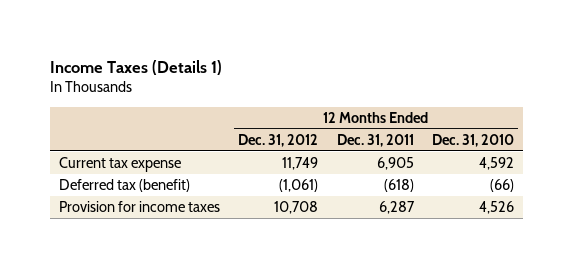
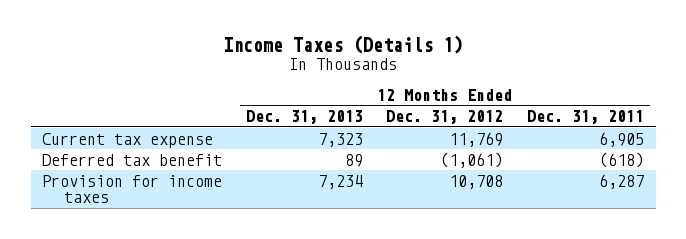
[431,133,514,147] Dec. 31, 2010 -> none
none -> [245,110,363,125] Dec. 31, 2013
[282,157,319,171] 11,749 -> [449,131,504,147] 11,769
[59,179,191,193] Deferred tax (benefit) -> [42,153,223,166] Deferred tax benefit

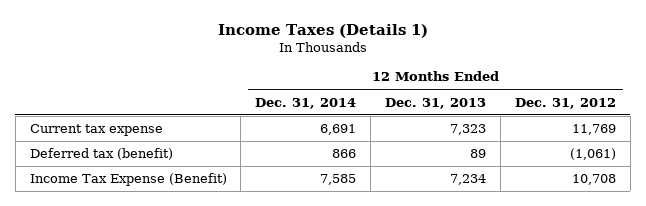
[526,110,644,125] Dec. 31, 2011 -> none
none -> [255,97,357,109] Dec. 31, 2014
[42,153,223,166] Deferred tax benefit -> [29,148,173,161] Deferred tax (benefit)
[42,174,223,204] Provision for income taxes -> [29,173,227,187] Income Tax Expense (Benefit)

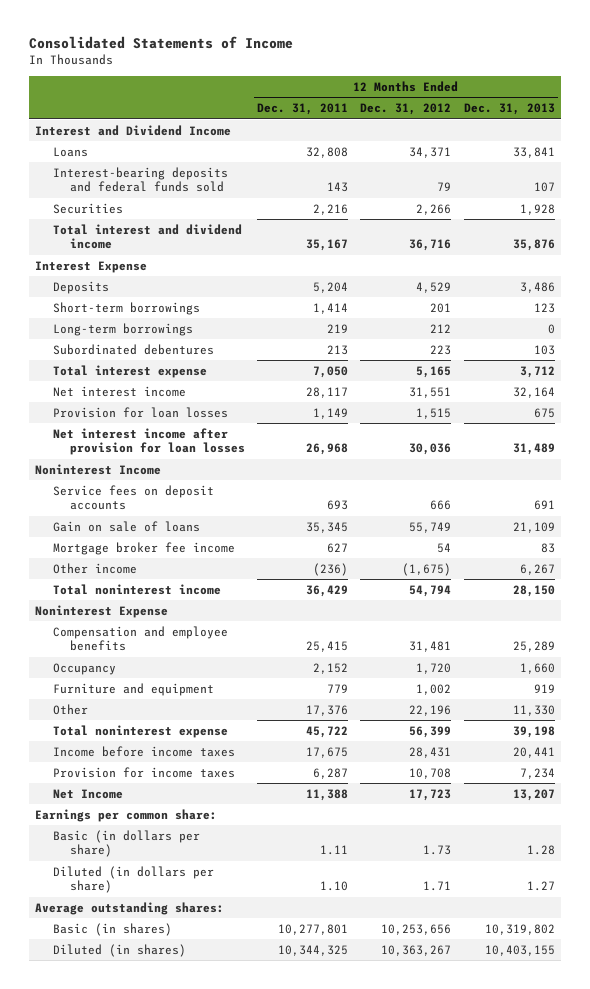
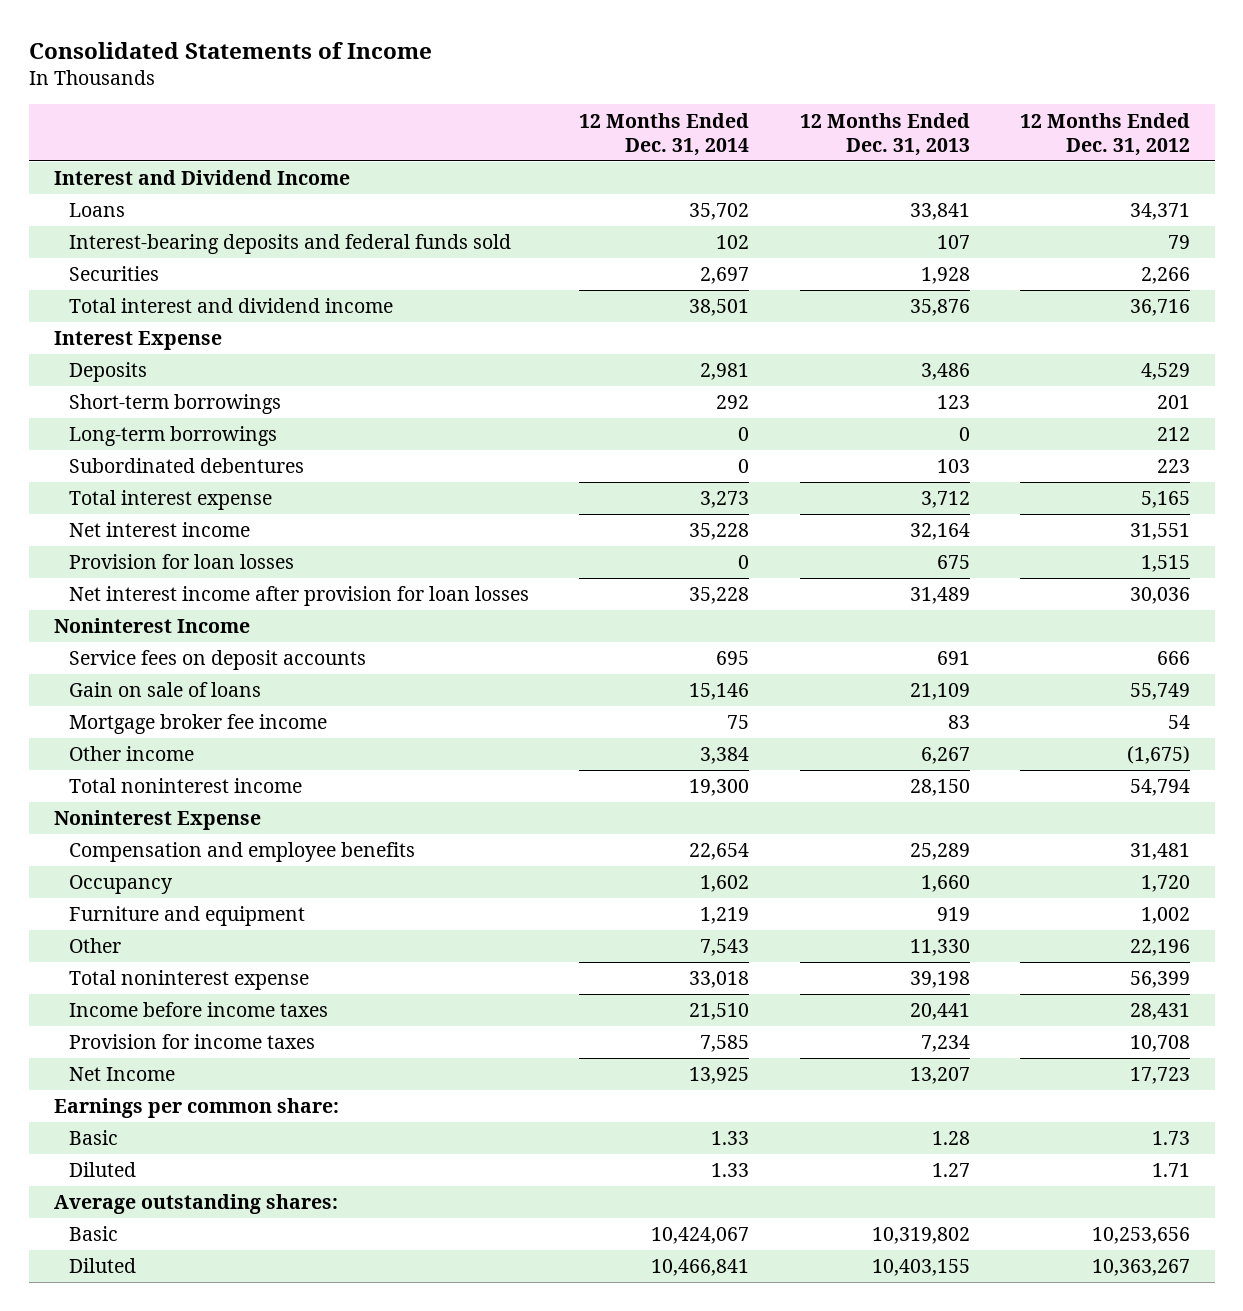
[257,103,349,116] Dec. 31, 2011 -> none
none -> [579,112,750,156] 12 Months Ended Dec. 31, 2014
[52,829,200,858] Basic (in dollars per share) -> [69,1130,119,1146] Basic
[52,865,214,894] Diluted (in dollars per share) -> [69,1162,137,1178] Diluted
[52,922,172,936] Basic (in shares) -> [69,1226,119,1242] Basic
[52,943,186,957] Diluted (in shares) -> [69,1258,137,1274] Diluted

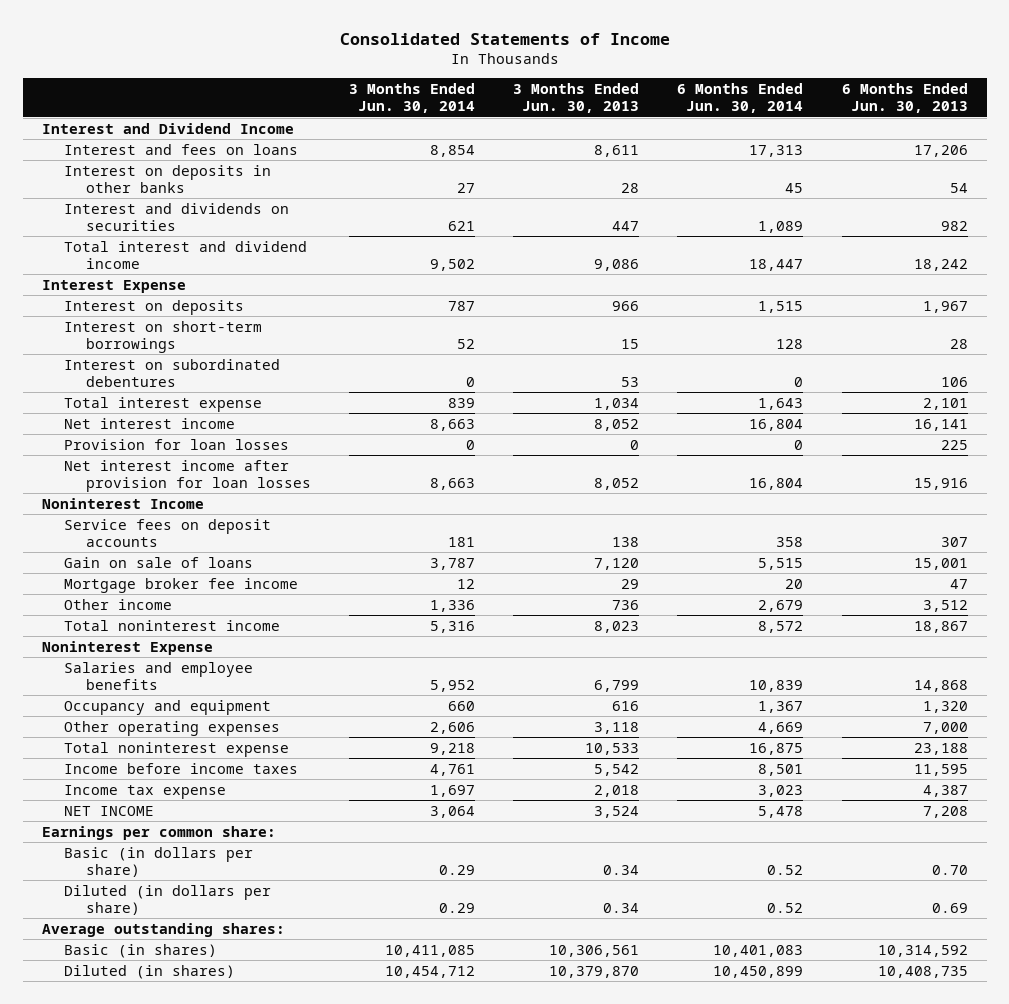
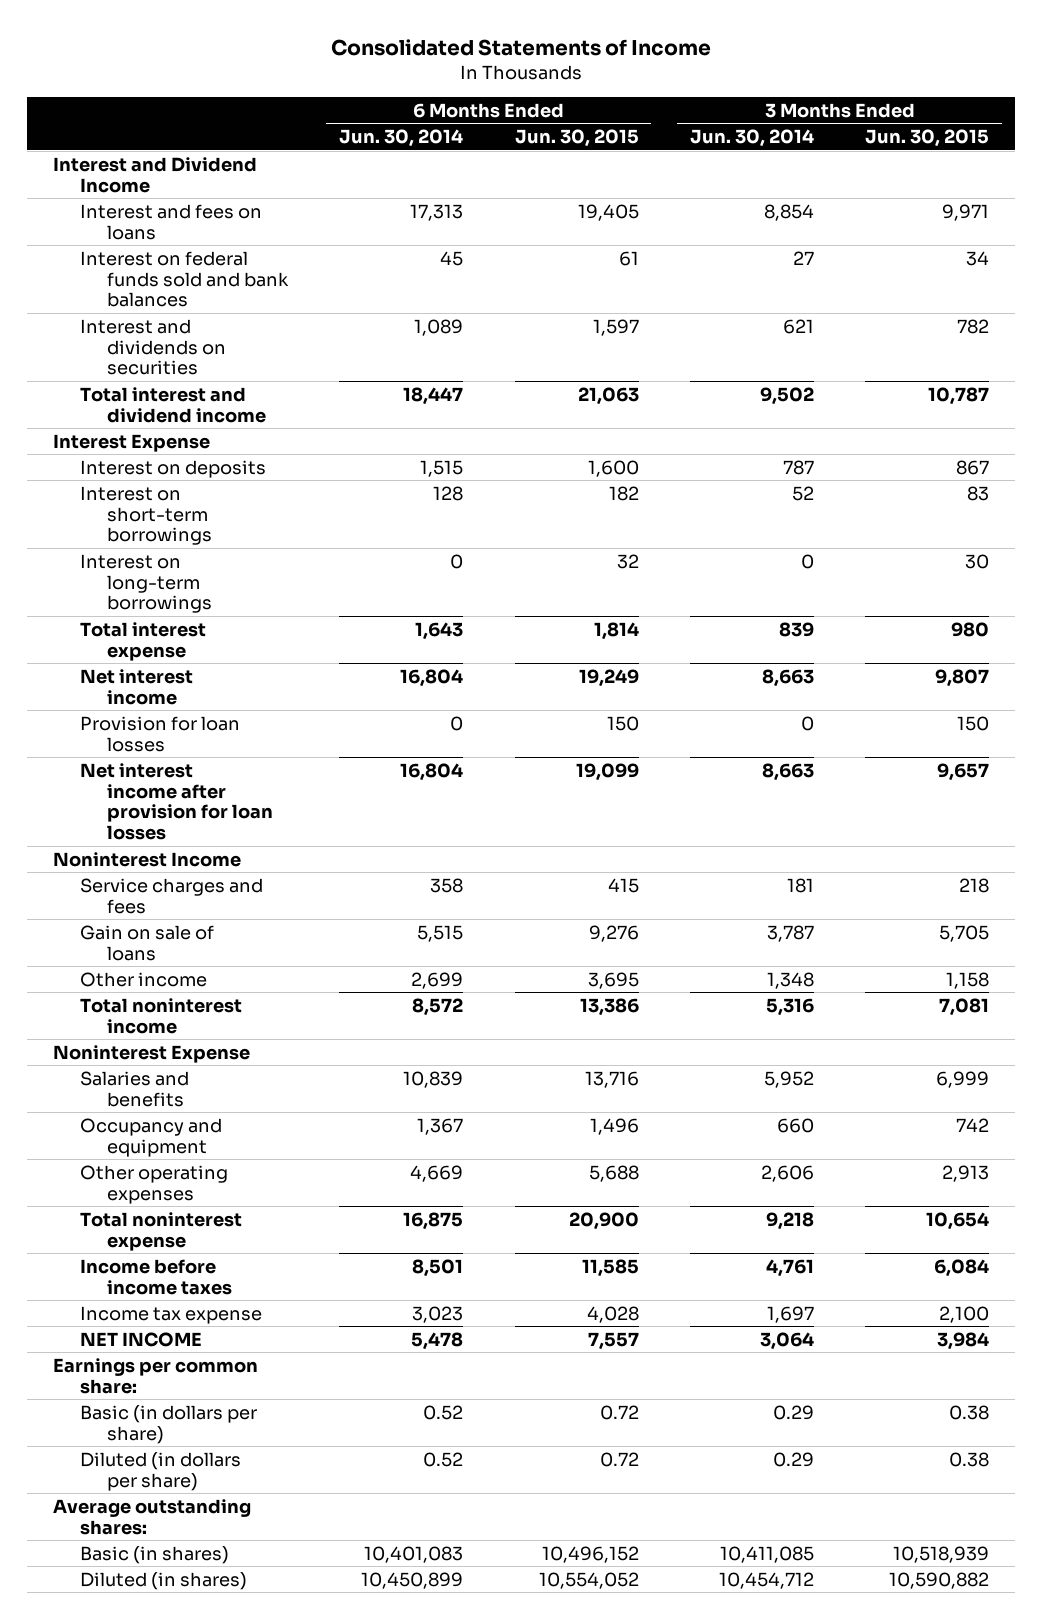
[513,83,640,114] 3 Months Ended Jun. 30, 2013 -> none
[841,83,968,114] 6 Months Ended Jun. 30, 2013 -> none
none -> [514,129,639,148] Jun. 30, 2015
none -> [865,129,990,148] Jun. 30, 2015
[63,164,271,193] Interest on deposits in other banks -> [79,250,289,308] Interest on federal funds sold and bank balances
[63,358,280,387] Interest on subordinated debentures -> none
none -> [79,553,212,614] Interest on long-term borrowings
[63,518,271,547] Service fees on deposit accounts -> [79,877,263,914] Service charges and fees
[63,577,298,593] Mortgage broker fee income -> none
[430,599,476,612] 1,336 -> [766,971,814,989] 1,348
[758,599,804,612] 2,679 -> [411,971,464,989] 2,699
[63,661,253,690] Salaries and employee benefits -> [79,1070,189,1107] Salaries and benefits

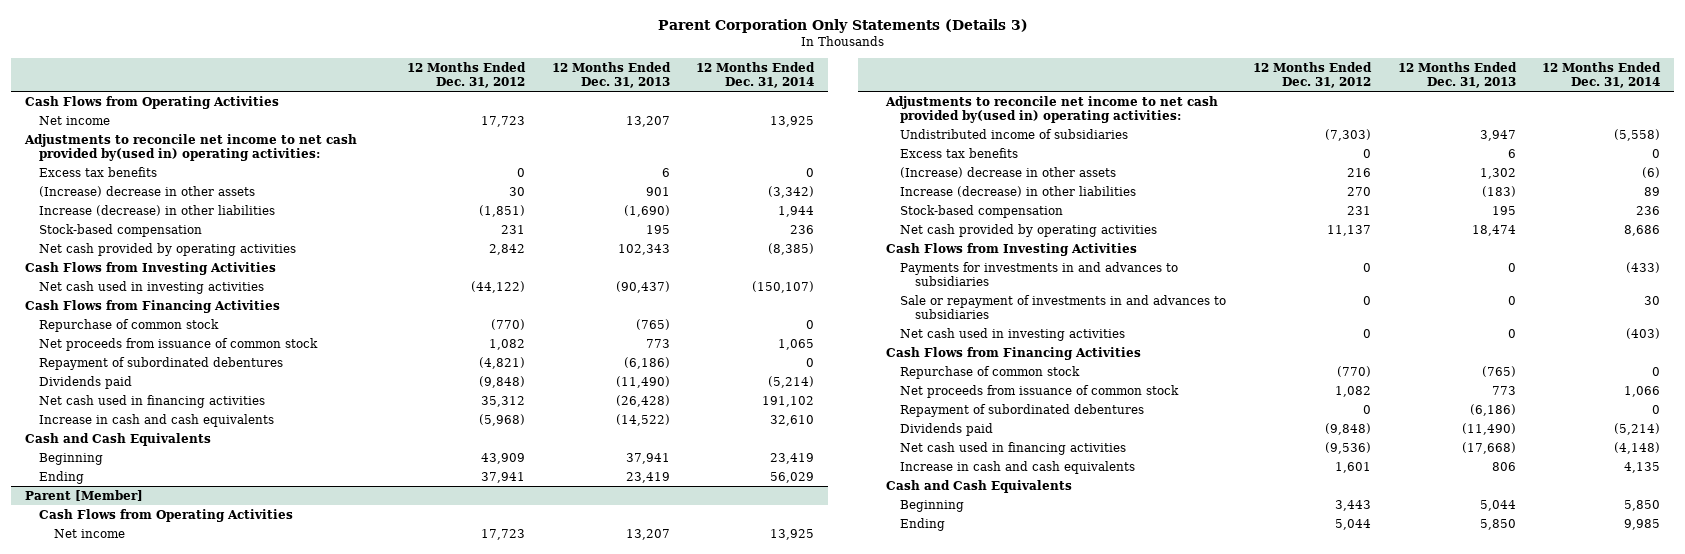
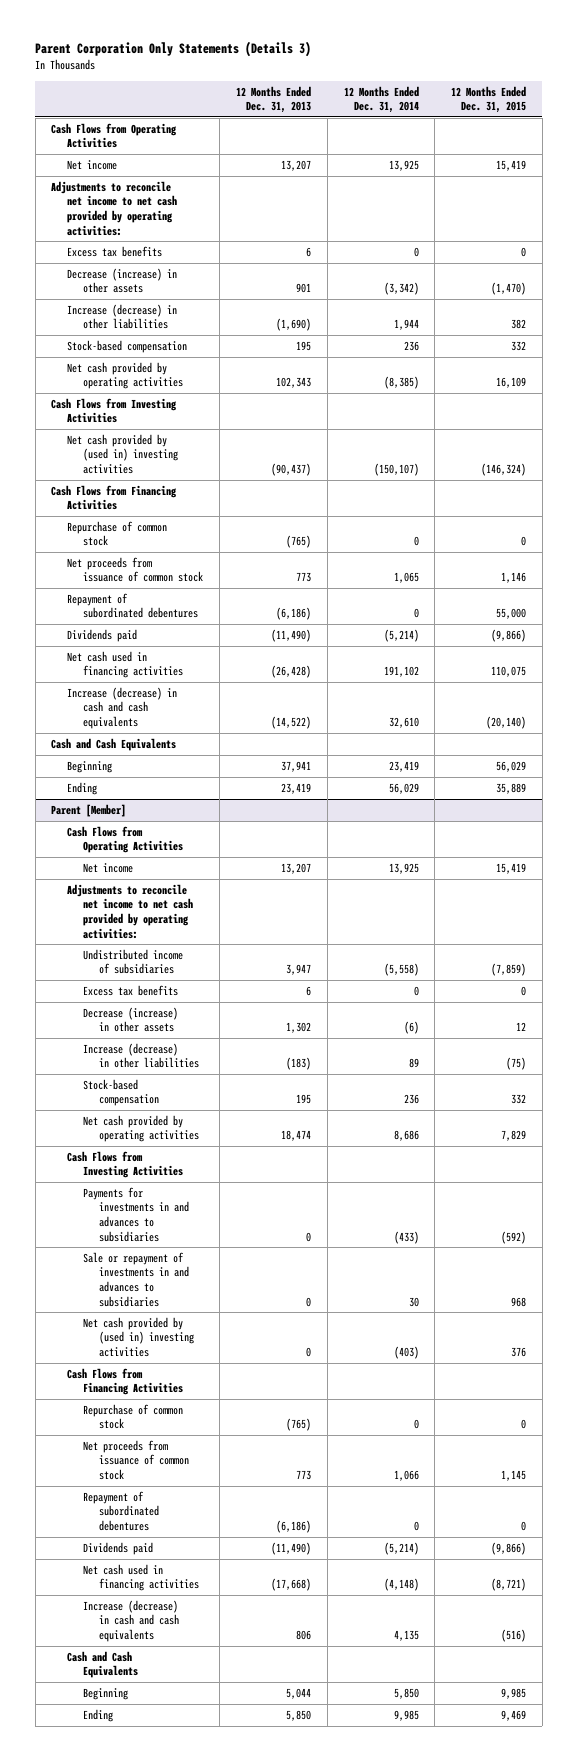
[406,62,526,88] 12 Months Ended Dec. 31, 2012 -> none
none -> [451,85,527,114] 12 Months Ended Dec. 31, 2015
[23,133,357,161] Adjustments to reconcile net income to net cash provided by(used in) operating activities: -> [51,180,178,236] Adjustments to reconcile net income to net cash provided by operating activities:
[39,185,256,197] (Increase) decrease in other assets -> [67,267,178,294] Decrease (increase) in other assets
[39,280,265,294] Net cash used in investing activities -> [67,433,179,475] Net cash provided by (used in) investing activities
[39,413,275,427] Increase in cash and cash equivalents -> [67,686,178,730] Increase (decrease) in cash and cash equivalents
[884,95,1218,123] Adjustments to reconcile net income to net cash provided by(used in) operating activities: -> [67,883,194,939] Adjustments to reconcile net income to net cash provided by operating activities:
[900,166,1117,178] (Increase) decrease in other assets -> [83,1006,179,1033] Decrease (increase) in other assets
[900,327,1126,341] Net cash used in investing activities -> [83,1316,195,1358] Net cash provided by (used in) investing activities
[900,460,1136,474] Increase in cash and cash equivalents -> [83,1599,180,1643] Increase (decrease) in cash and cash equivalents

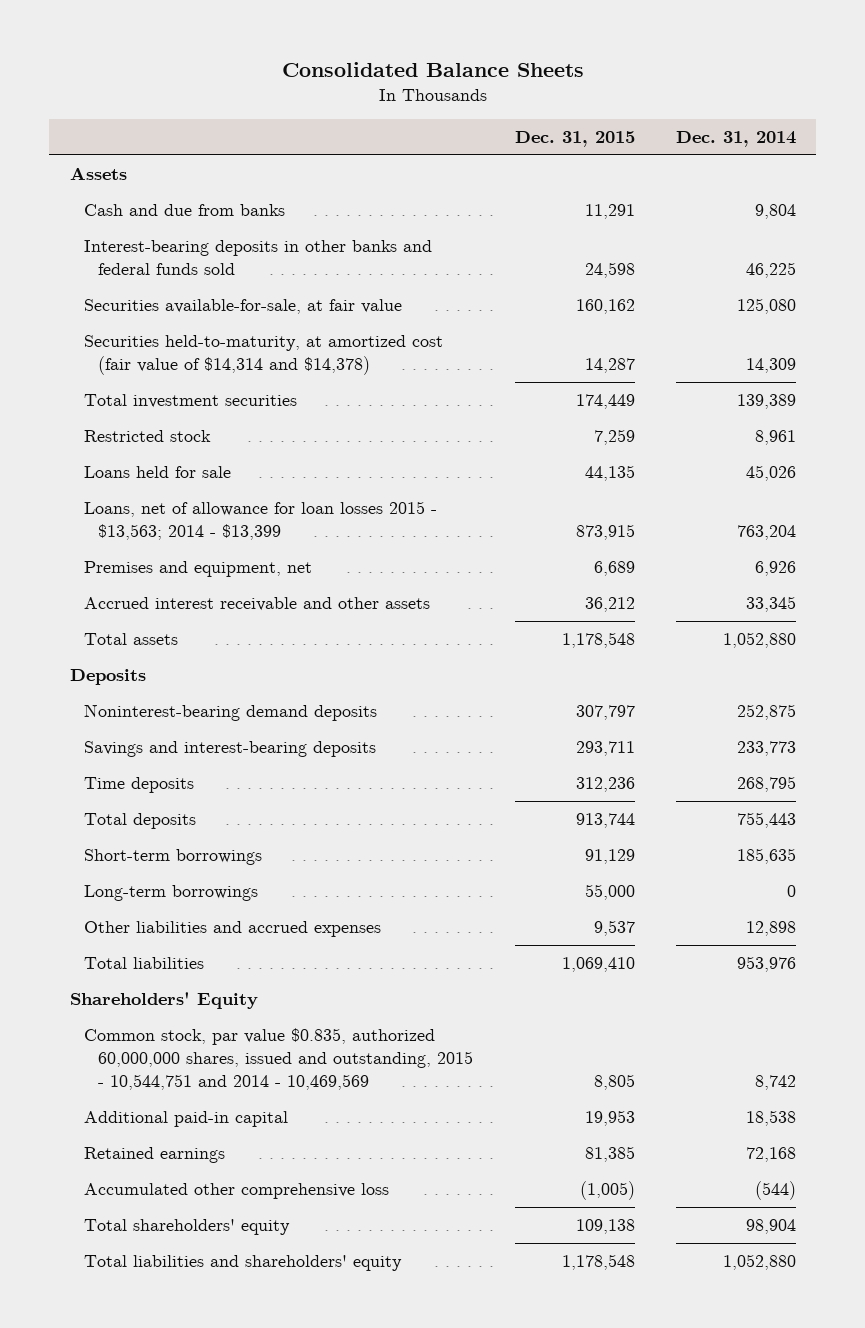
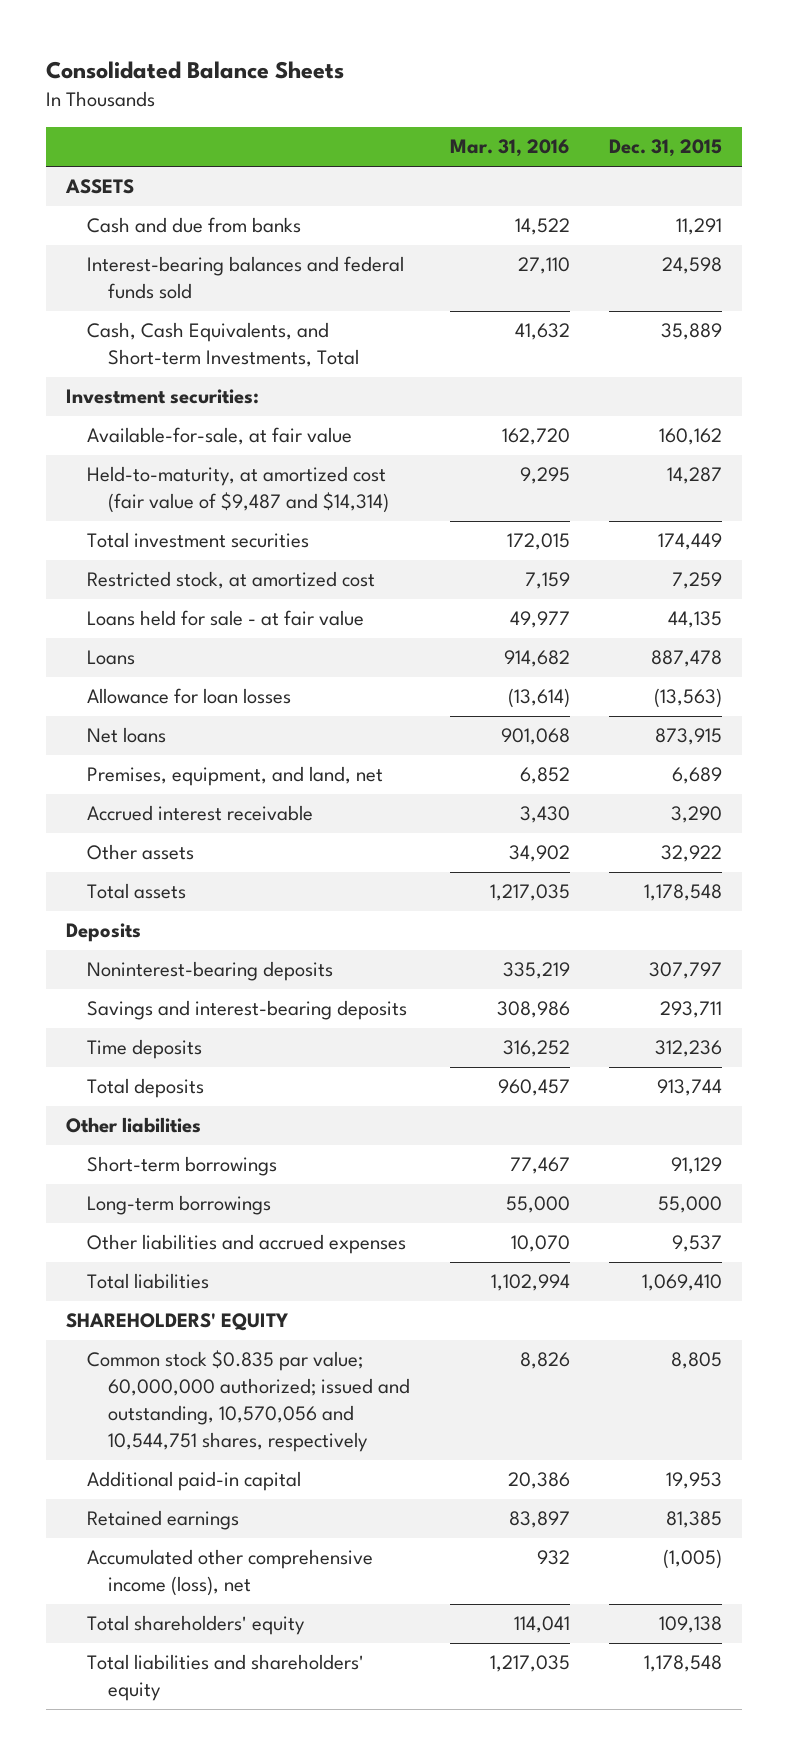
[675,131,796,148] Dec. 31, 2014 -> none
none -> [449,139,570,158] Mar. 31, 2016
[69,167,127,181] Assets -> [65,179,135,195] ASSETS
[84,240,433,276] Interest-bearing deposits in other banks and federal funds sold -> [86,256,404,300] Interest-bearing balances and federal funds sold
none -> [86,322,359,368] Cash, Cash Equivalents, and Short-term Investments, Total
none -> [66,389,260,405] Investment securities:
[84,299,403,315] Securities available-for-sale, at fair value -> [86,427,352,446] Available-for-sale, at fair value
[84,335,444,376] Securities held-to-maturity, at amortized cost (fair value of $14,314 and $14,378) -> [86,466,389,514] Held-to-maturity, at amortized cost (fair value of $9,487 and $14,314)
[84,430,212,443] Restricted stock -> [86,571,375,590] Restricted stock, at amortized cost
[84,466,232,479] Loans held for sale -> [86,610,364,627] Loans held for sale - at fair value
none -> [86,650,135,666] Loans
none -> [86,688,291,705] Allowance for loan losses
[84,501,438,541] Loans, net of allowance for loan losses 2015 - $13,563; 2014 - $13,399 -> [86,727,166,744] Net loans
[84,561,313,578] Premises and equipment, net -> [86,766,383,787] Premises, equipment, and land, net
[84,597,431,612] Accrued interest receivable and other assets -> [86,805,313,822] Accrued interest receivable
[584,597,635,613] 36,212 -> [671,806,723,824] 3,290
none -> [86,844,194,861] Other assets
[84,704,378,722] Noninterest-bearing demand deposits -> [86,961,333,982] Noninterest-bearing deposits
none -> [66,1117,202,1134] Other liabilities
[69,992,258,1010] Shareholders' Equity -> [66,1313,289,1332] SHAREHOLDERS' EQUITY
[84,1028,474,1090] Common stock, par value $0.835, authorized 60,000,000 shares, issued and outstanding, 2015 - 10,544,751 and 2014 - 10,469,569 -> [86,1350,410,1452] Common stock $0.835 par value; 60,000,000 authorized; issued and outstanding, 10,570,056 and 10,544,751 shares, respectively
[84,1183,390,1200] Accumulated other comprehensive loss -> [86,1549,373,1597] Accumulated other comprehensive income (loss), net

